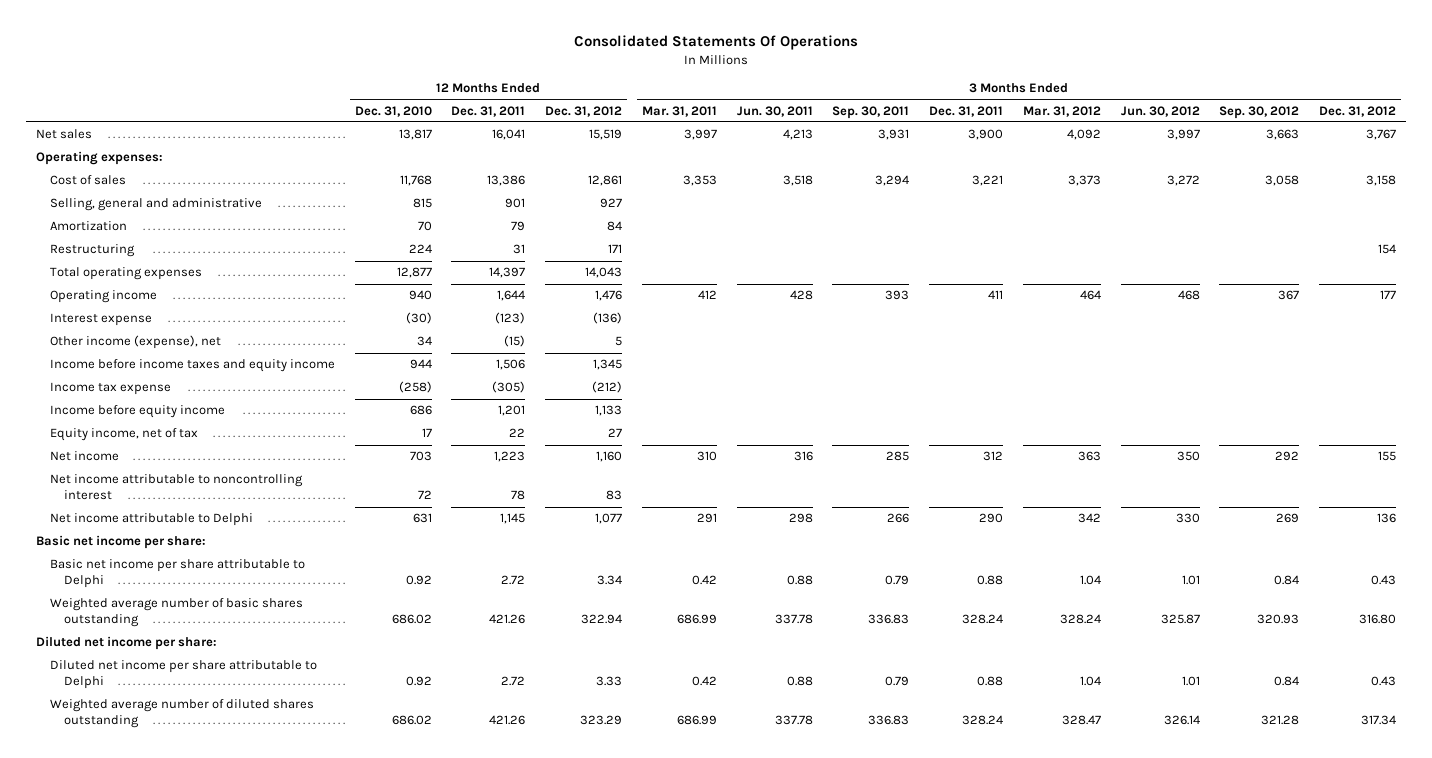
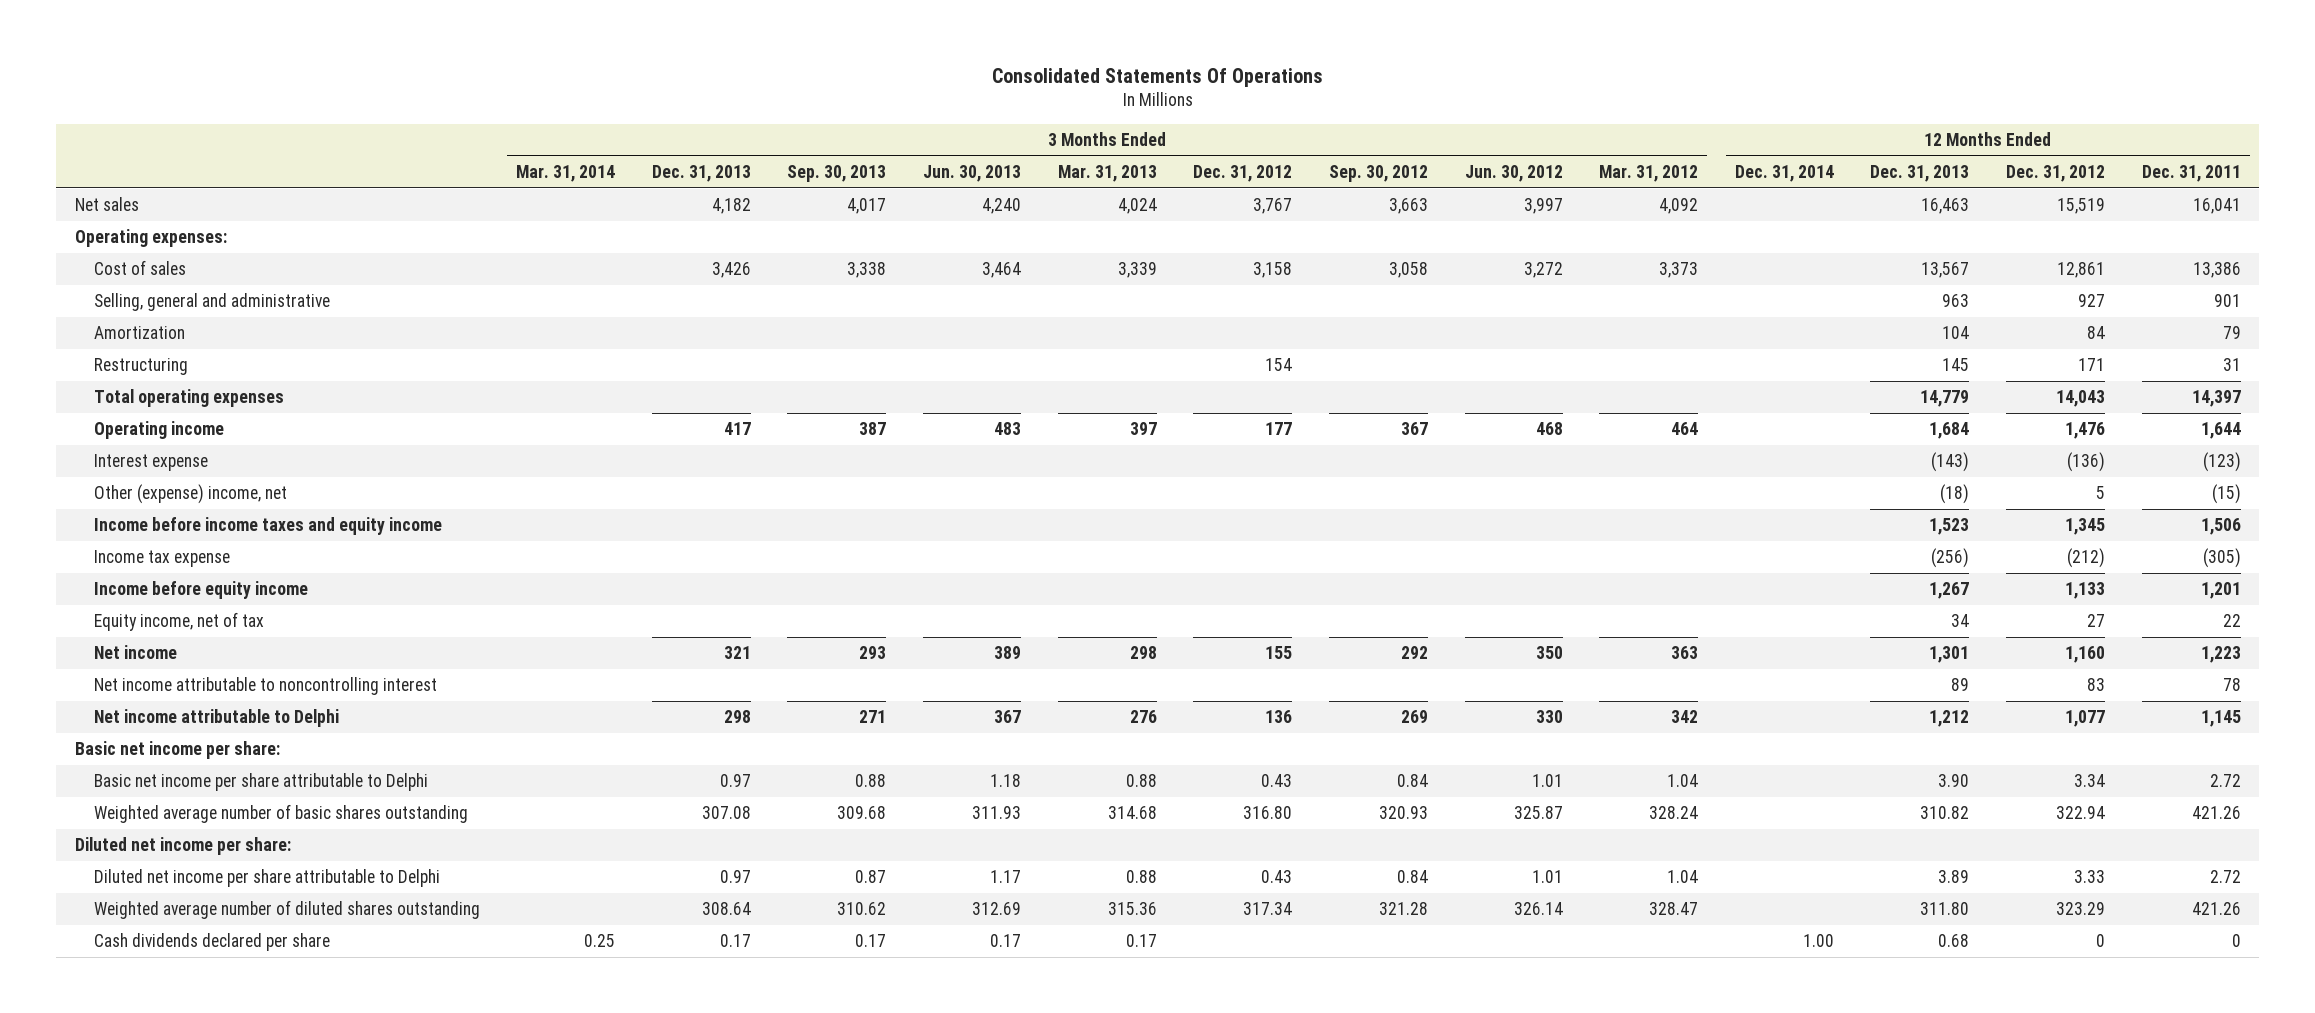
[354,105,432,117] Dec. 31, 2010 -> none
[641,105,717,117] Mar. 31, 2011 -> none
[736,105,813,117] Jun. 30, 2011 -> none
[832,105,910,119] Sep. 30, 2011 -> none
[929,105,1004,117] Dec. 31, 2011 -> none
none -> [516,164,616,182] Mar. 31, 2014
none -> [651,164,751,182] Dec. 31, 2013
none -> [787,164,887,182] Sep. 30, 2013
none -> [923,164,1022,182] Jun. 30, 2013
none -> [1057,164,1157,182] Mar. 31, 2013
none -> [1734,164,1834,182] Dec. 31, 2014
none -> [1870,164,1970,182] Dec. 31, 2013
[49,335,221,350] Other income (expense), net -> [93,484,287,505] Other (expense) income, net
none -> [93,933,330,952] Cash dividends declared per share

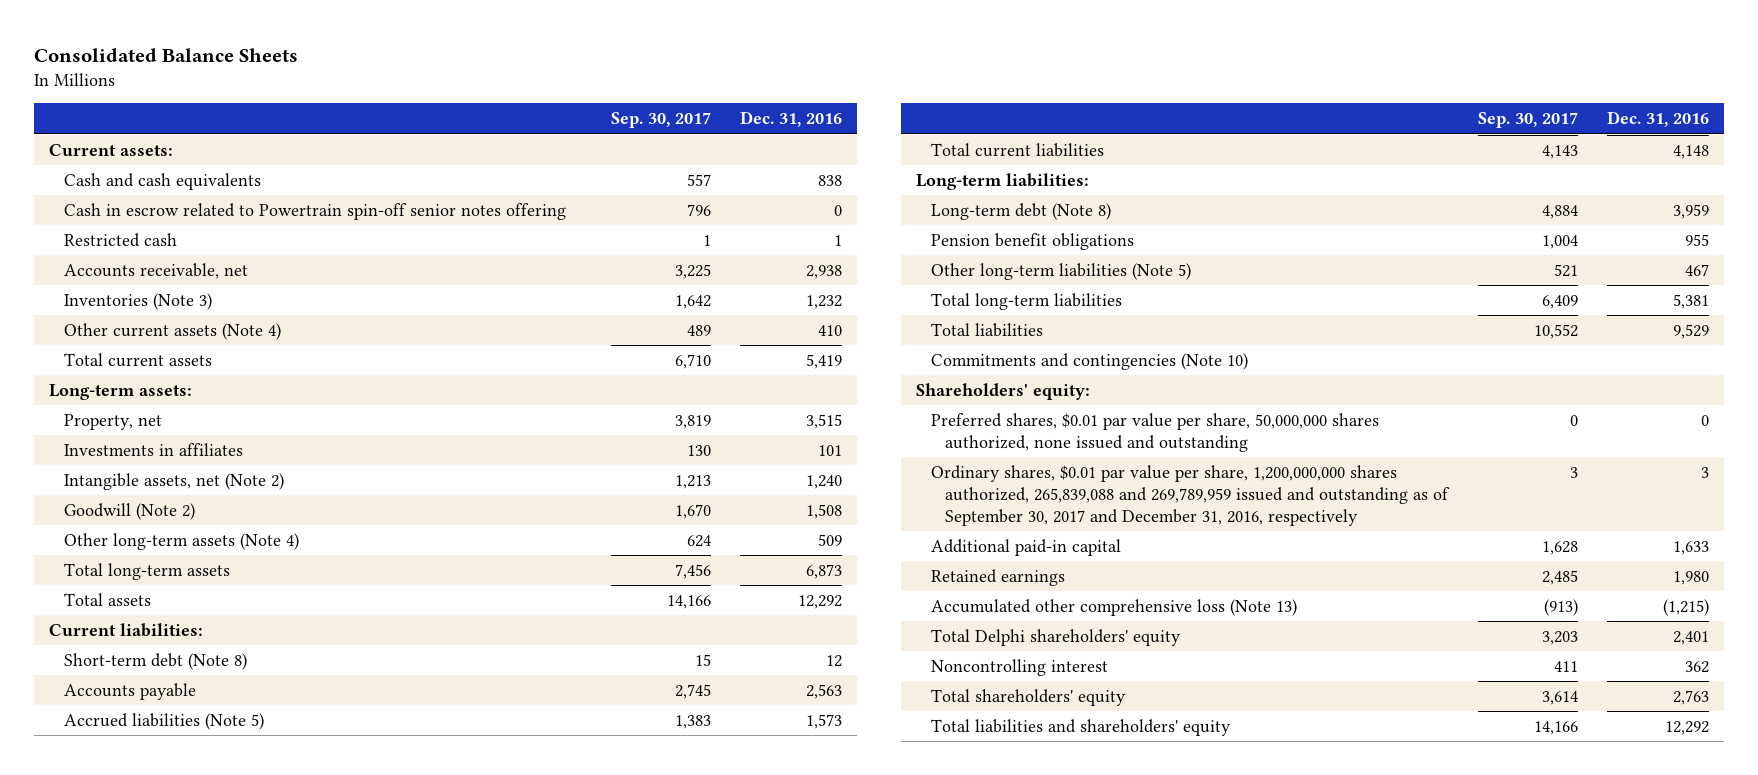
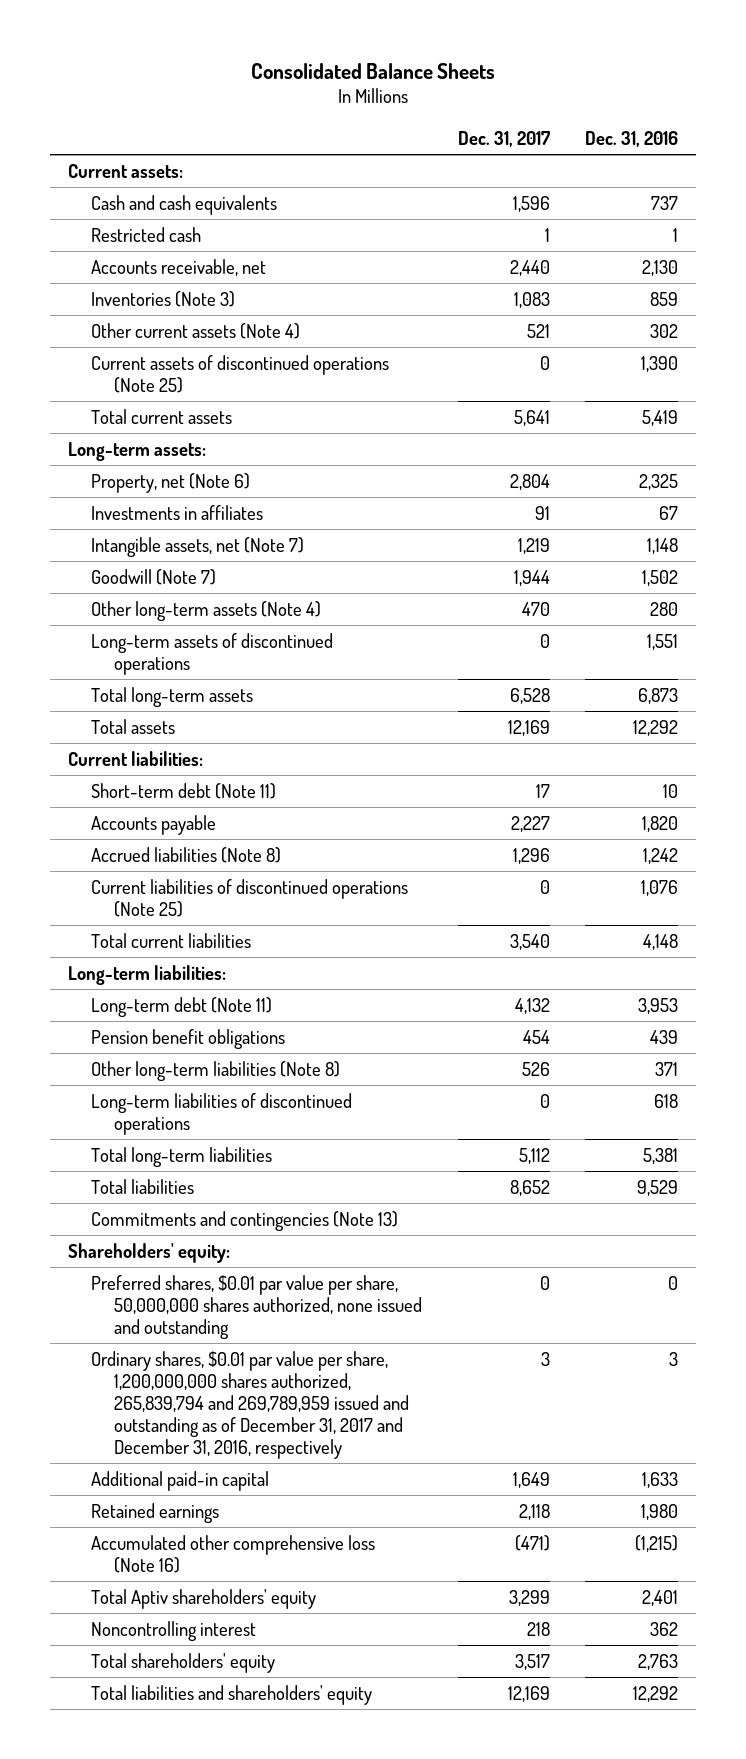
[610,112,711,129] Sep. 30, 2017 -> none
none -> [457,130,550,147] Dec. 31, 2017
[63,203,566,221] Cash in escrow related to Powertrain spin-off senior notes offering -> none
[818,175,843,187] 838 -> [651,195,679,210] 737
[806,265,843,280] 2,938 -> [642,259,679,276] 2,130
[806,295,843,310] 1,232 -> [650,291,679,306] 859
[818,325,843,337] 410 -> [650,323,679,338] 302
none -> [91,354,390,393] Current assets of discontinued operations (Note 25)
[63,414,162,431] Property, net -> [91,472,251,493] Property, net (Note 6)
[806,414,843,430] 3,515 -> [639,473,679,490] 2,325
[818,445,843,457] 101 -> [659,505,679,520] 67
[63,473,284,491] Intangible assets, net (Note 2) -> [91,536,305,557] Intangible assets, net (Note 7)
[806,475,843,490] 1,240 -> [647,537,679,554] 1,148
[63,503,195,521] Goodwill (Note 2) -> [91,568,217,585] Goodwill (Note 7)
[806,504,843,520] 1,508 -> [642,569,679,586] 1,502
[818,534,843,547] 509 -> [650,601,679,616] 280
none -> [91,632,334,675] Long-term assets of discontinued operations
[63,653,247,671] Short-term debt (Note 8) -> [91,782,277,799] Short-term debt (Note 11)
[826,655,843,668] 12 -> [663,783,679,798] 10
[806,684,843,700] 2,563 -> [642,815,679,832] 1,820
[63,713,264,731] Accrued liabilities (Note 5) -> [91,846,282,863] Accrued liabilities (Note 8)
[806,714,843,730] 1,573 -> [643,847,679,864] 1,242
none -> [91,878,409,917] Current liabilities of discontinued operations (Note 25)
[930,203,1111,221] Long-term debt (Note 8) -> [91,996,273,1017] Long-term debt (Note 11)
[1673,204,1710,220] 3,959 -> [638,997,679,1014] 3,953
[1685,234,1710,247] 955 -> [650,1029,679,1044] 439
[930,263,1191,281] Other long-term liabilities (Note 5) -> [91,1060,341,1081] Other long-term liabilities (Note 8)
[1685,264,1710,277] 467 -> [655,1061,679,1076] 371
none -> [91,1092,353,1135] Long-term liabilities of discontinued operations
[930,353,1248,371] Commitments and contingencies (Note 10) -> [91,1210,399,1231] Commitments and contingencies (Note 13)
[930,465,1451,527] Ordinary shares, $0.01 par value per share, 1,200,000,000 shares authorized, 265,839,088 and 269,789,959 issued and outstanding as of September 30, 2017 and December 31, 2016, respectively -> [91,1350,410,1460] Ordinary shares, $0.01 par value per share, 1,200,000,000 shares authorized, 265,839,794 and 269,789,959 issued and outstanding as of December 31, 2017 and December 31, 2016, respectively
[930,599,1297,617] Accumulated other comprehensive loss (Note 13) -> [91,1534,376,1573] Accumulated other comprehensive loss (Note 16)
[930,629,1181,647] Total Delphi shareholders' equity -> [91,1588,317,1609] Total Aptiv shareholders' equity

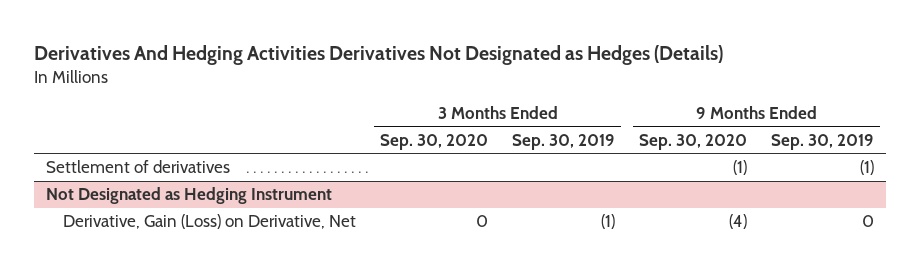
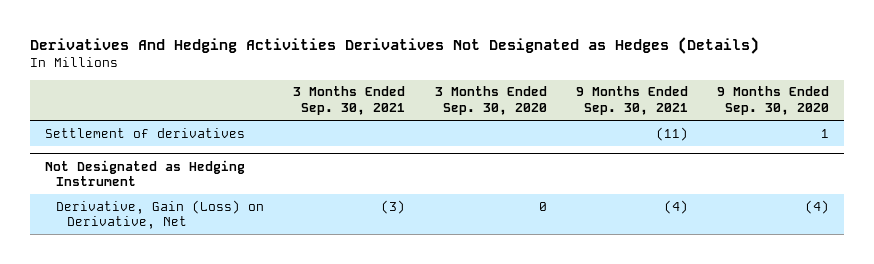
[512,133,616,150] Sep. 30, 2019 -> none
[771,133,875,150] Sep. 30, 2019 -> none
none -> [293,86,406,116] 3 Months Ended Sep. 30, 2021
none -> [576,86,689,116] 9 Months Ended Sep. 30, 2021
[733,160,748,176] (1) -> [821,128,830,138] 1

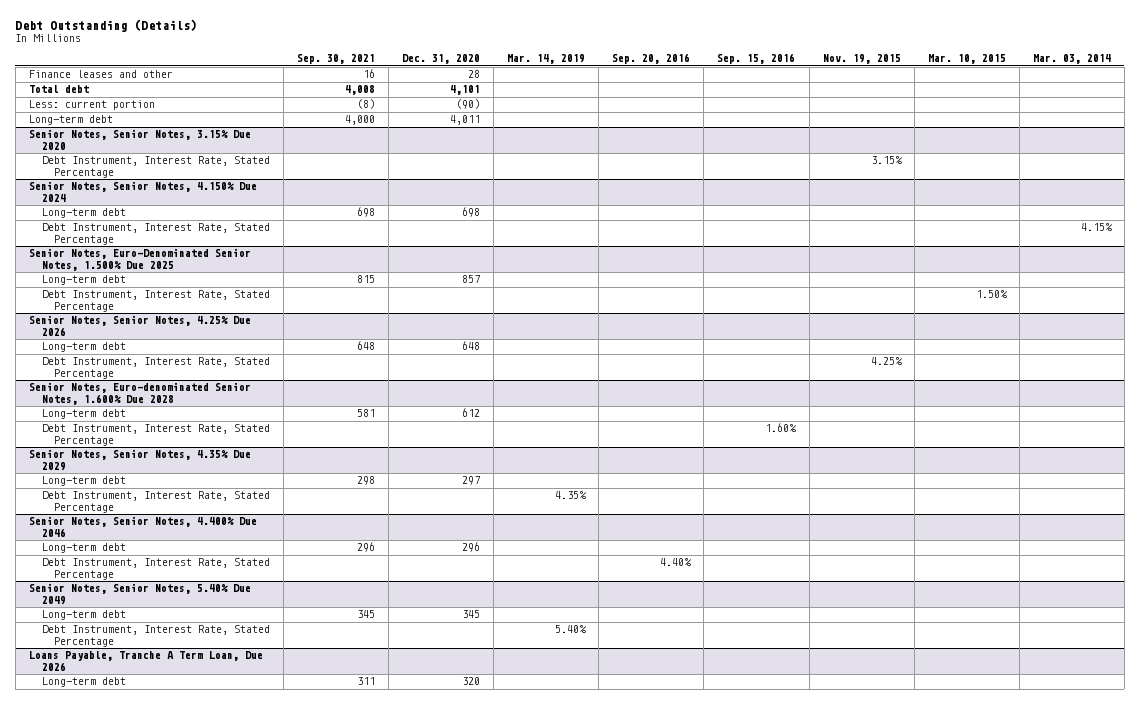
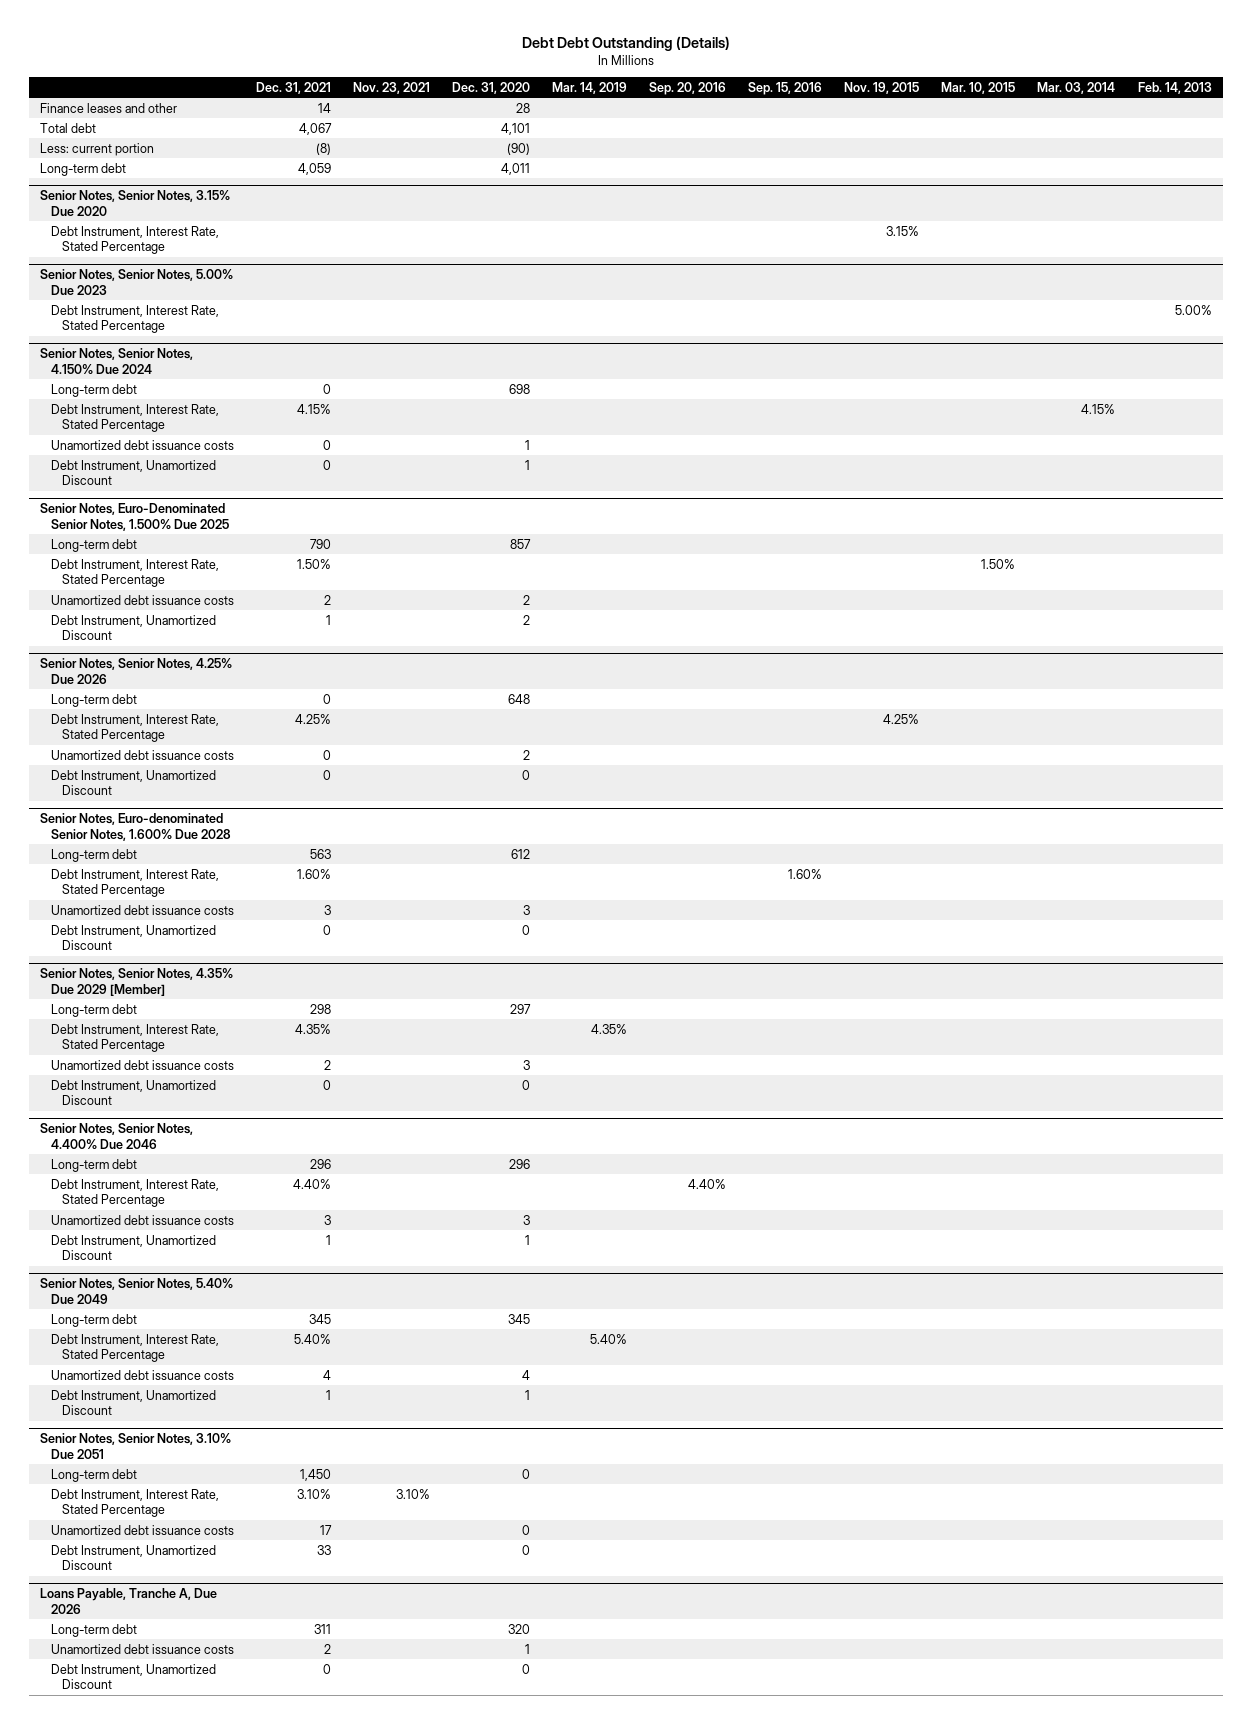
[15,18,198,32] Debt Outstanding (Details) -> [521,35,730,51] Debt Debt Outstanding (Details)
[296,54,375,65] Sep. 30, 2021 -> none
none -> [255,81,331,94] Dec. 31, 2021
none -> [352,81,430,94] Nov. 23, 2021
none -> [1137,81,1212,94] Feb. 14, 2013
none -> [39,269,233,295] Senior Notes, Senior Notes, 5.00% Due 2023
none -> [50,304,219,333] Debt Instrument, Interest Rate, Stated Percentage
none -> [50,439,234,450] Unamortized debt issuance costs
none -> [50,459,216,485] Debt Instrument, Unamortized Discount
none -> [50,594,234,605] Unamortized debt issuance costs
none -> [50,614,216,640] Debt Instrument, Unamortized Discount
none -> [50,749,234,760] Unamortized debt issuance costs
none -> [50,769,216,795] Debt Instrument, Unamortized Discount
none -> [50,904,234,915] Unamortized debt issuance costs
none -> [50,924,216,950] Debt Instrument, Unamortized Discount
[28,449,251,472] Senior Notes, Senior Notes, 4.35% Due 2029 -> [39,968,233,996] Senior Notes, Senior Notes, 4.35% Due 2029 [Member]
none -> [50,1059,234,1070] Unamortized debt issuance costs
none -> [50,1079,216,1105] Debt Instrument, Unamortized Discount
none -> [50,1214,234,1225] Unamortized debt issuance costs
none -> [50,1234,216,1260] Debt Instrument, Unamortized Discount
none -> [50,1369,234,1380] Unamortized debt issuance costs
none -> [50,1389,216,1415] Debt Instrument, Unamortized Discount
none -> [39,1433,231,1459] Senior Notes, Senior Notes, 3.10% Due 2051
none -> [50,1468,137,1482] Long-term debt
none -> [50,1488,219,1517] Debt Instrument, Interest Rate, Stated Percentage
none -> [50,1524,234,1535] Unamortized debt issuance costs
none -> [50,1544,216,1570] Debt Instrument, Unamortized Discount
[28,651,263,672] Loans Payable, Tranche A Term Loan, Due 2026 -> [39,1588,217,1614] Loans Payable, Tranche A, Due 2026
none -> [50,1643,234,1654] Unamortized debt issuance costs
none -> [50,1663,216,1689] Debt Instrument, Unamortized Discount

